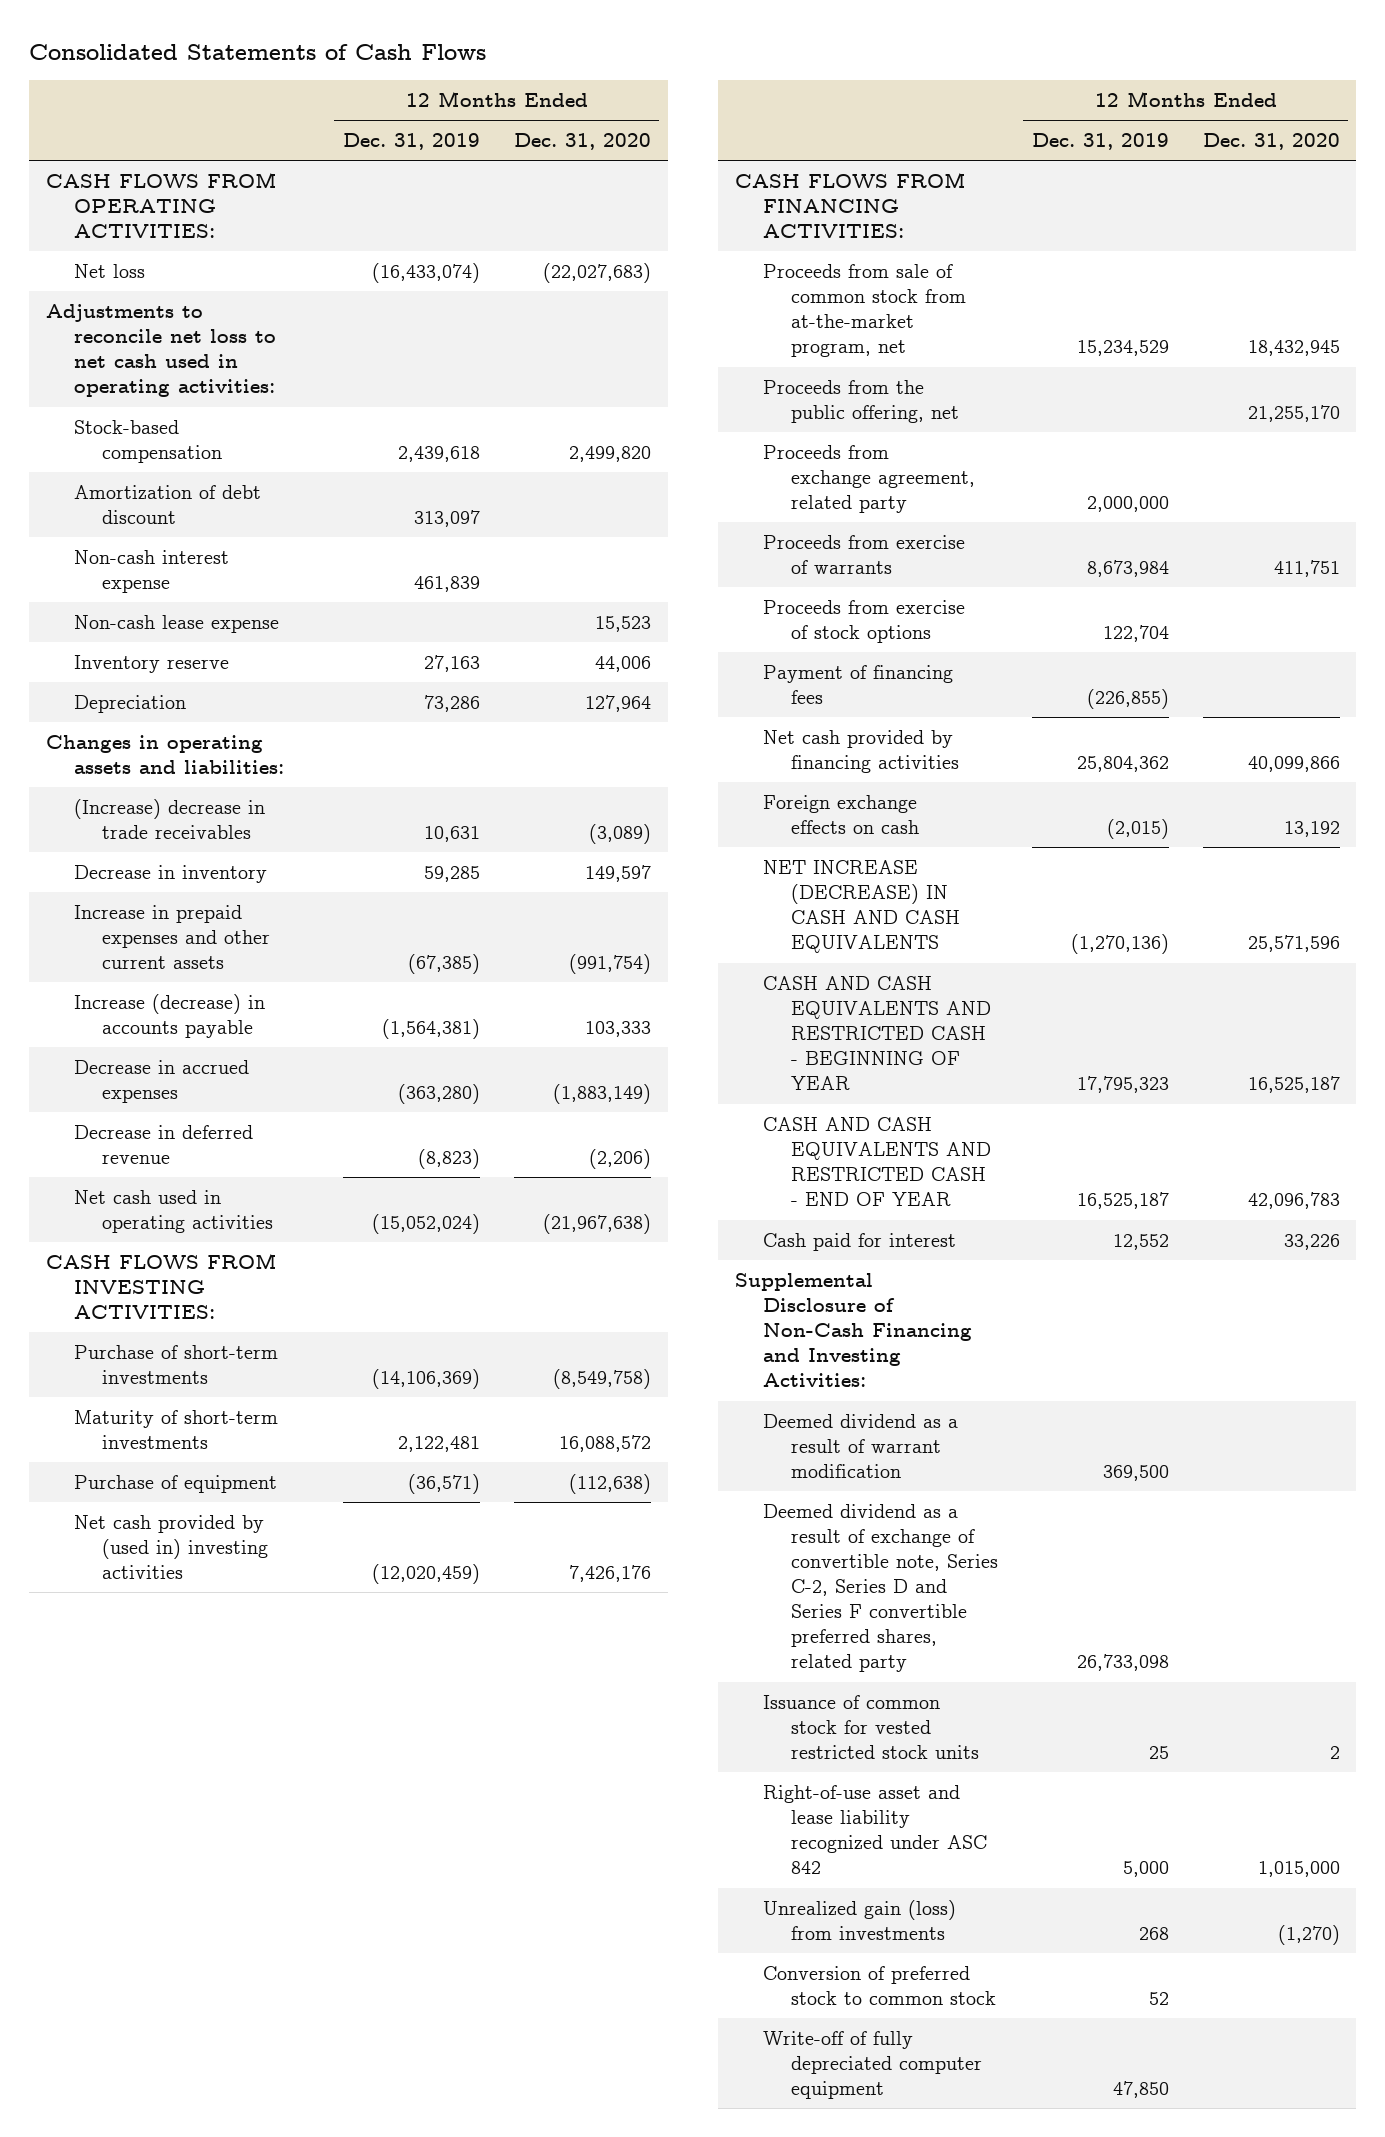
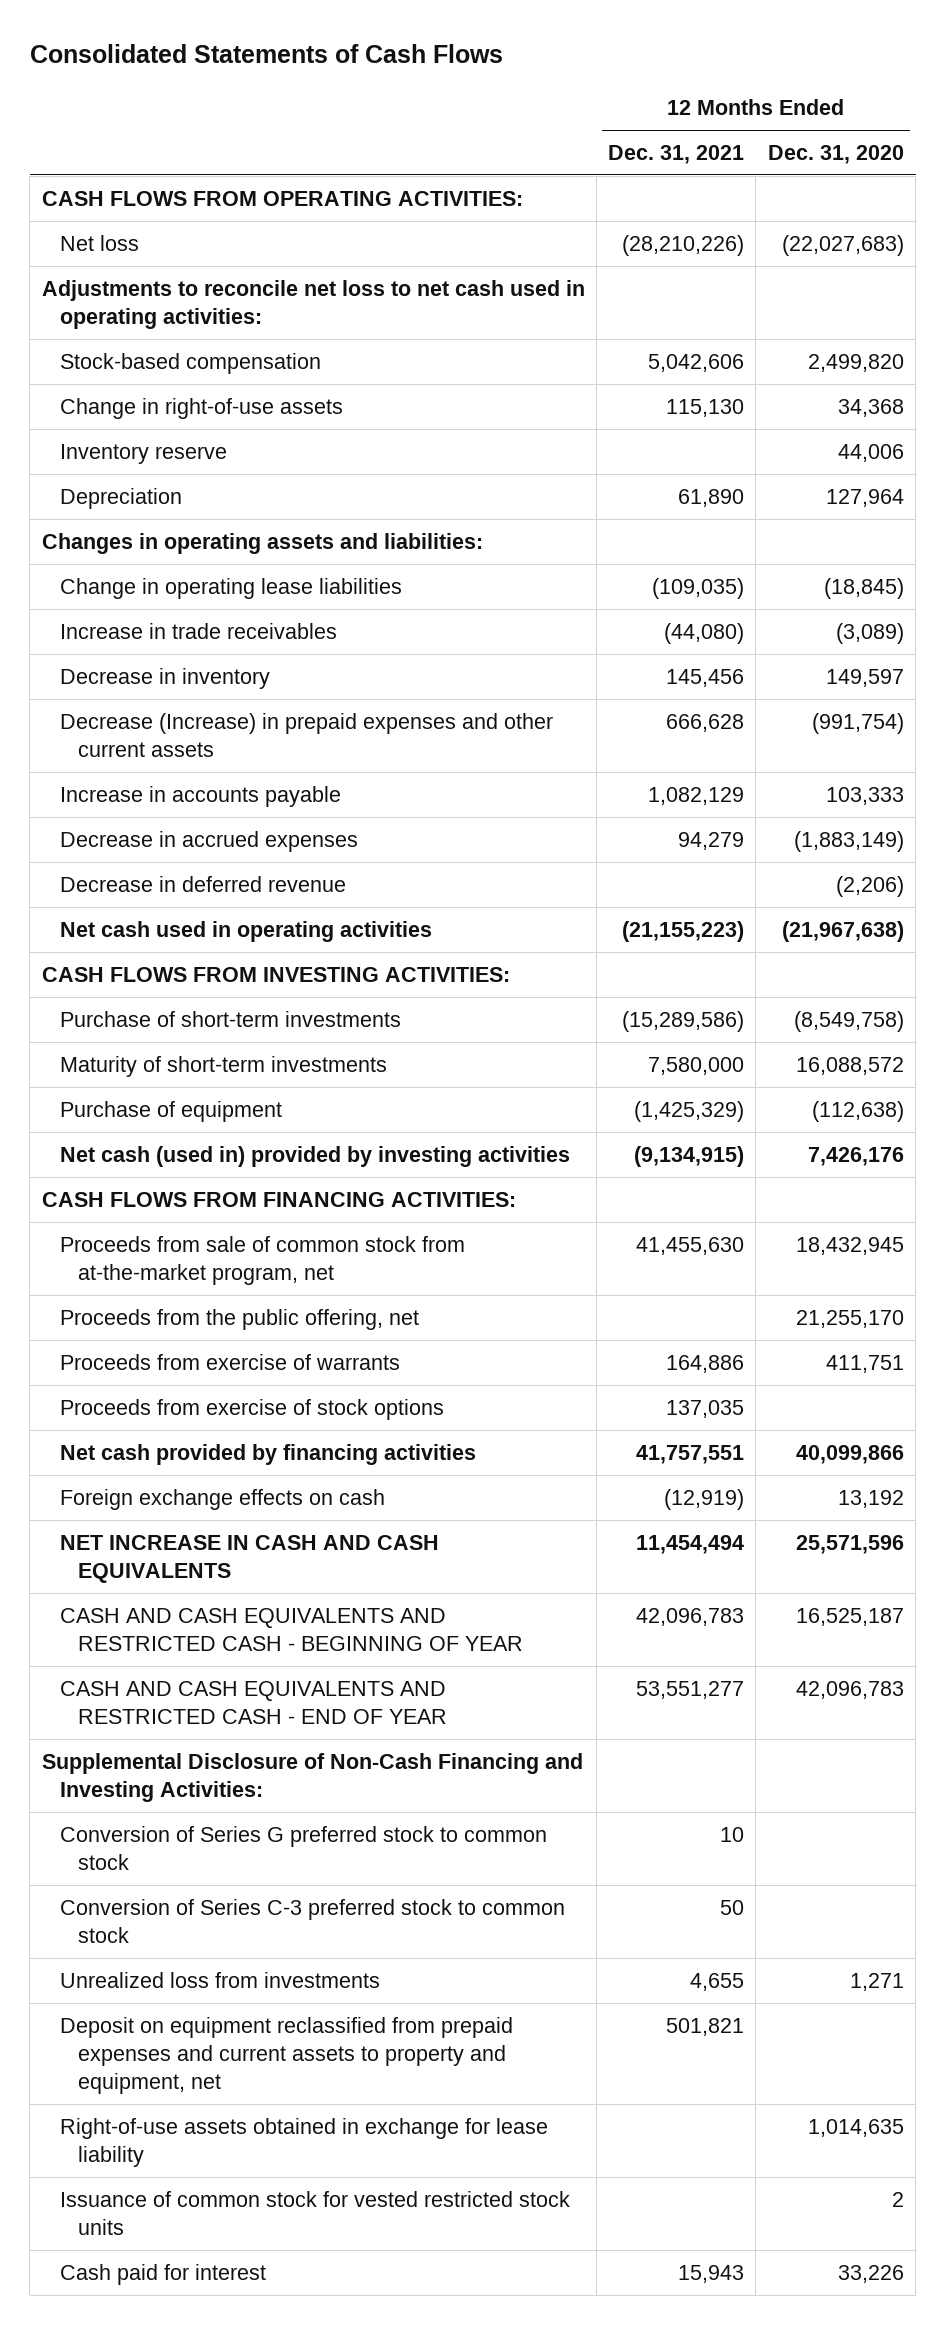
[342,133,480,151] Dec. 31, 2019 -> none
none -> [608,144,745,164] Dec. 31, 2021
[73,485,261,525] Amortization of debt discount -> none
[73,550,229,594] Non-cash interest expense -> none
[73,615,279,634] Non-cash lease expense -> none
none -> [59,397,343,419] Change in right-of-use assets
none -> [59,577,402,599] Change in operating lease liabilities
[73,799,265,840] (Increase) decrease in trade receivables -> [59,622,337,639] Increase in trade receivables
[73,905,270,970] Increase in prepaid expenses and other current assets -> [59,712,553,757] Decrease (Increase) in prepaid expenses and other current assets
[73,994,265,1039] Increase (decrease) in accounts payable -> [59,785,341,807] Increase in accounts payable
[73,1515,268,1580] Net cash provided by (used in) investing activities -> [59,1145,570,1167] Net cash (used in) provided by investing activities
[762,445,975,514] Proceeds from exchange agreement, related party -> none
[762,665,953,705] Payment of financing fees -> none
[762,860,960,954] NET INCREASE (DECREASE) IN CASH AND CASH EQUIVALENTS -> [59,1534,439,1583] NET INCREASE IN CASH AND CASH EQUIVALENTS
[762,1414,958,1479] Deemed dividend as a result of warrant modification -> none
[762,1504,998,1673] Deemed dividend as a result of exchange of convertible note, Series C-2, Series D and Series F convertible preferred shares, related party -> none
none -> [59,1825,547,1870] Conversion of Series G preferred stock to common stock
none -> [59,1898,565,1943] Conversion of Series C-3 preferred stock to common stock
none -> [59,1971,380,1988] Unrealized loss from investments
none -> [59,2016,513,2095] Deposit on equipment reclassified from prepaid expenses and current assets to property and equipment, net
none -> [59,2117,548,2167] Right-of-use assets obtained in exchange for lease liability
[762,1785,987,1875] Right-of-use asset and lease liability recognized under ASC 842 -> none
[762,1900,956,1941] Unrealized gain (loss) from investments -> none
[762,1966,996,2006] Conversion of preferred stock to common stock -> none
[762,2031,982,2100] Write-off of fully depreciated computer equipment -> none
[762,1233,956,1252] Cash paid for interest -> [59,2263,266,2285] Cash paid for interest

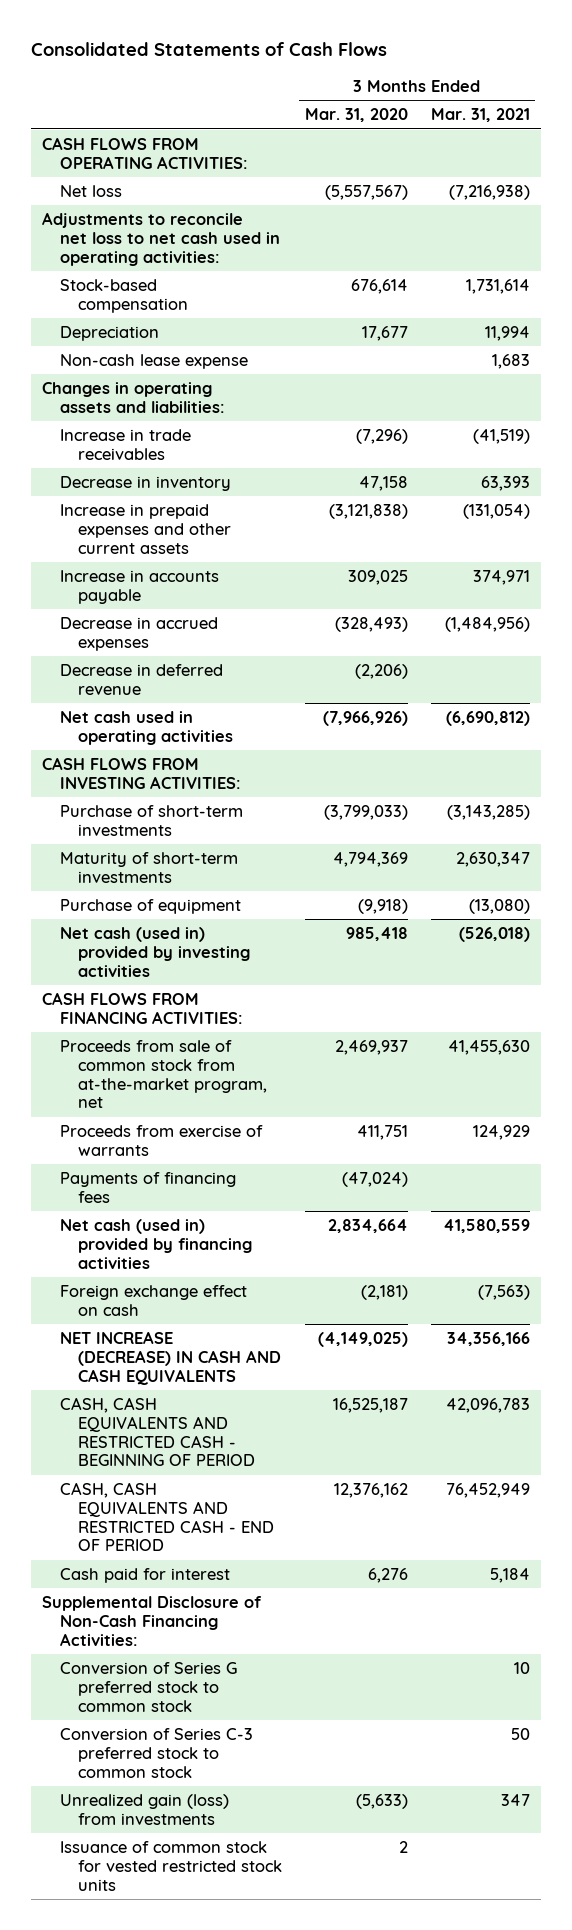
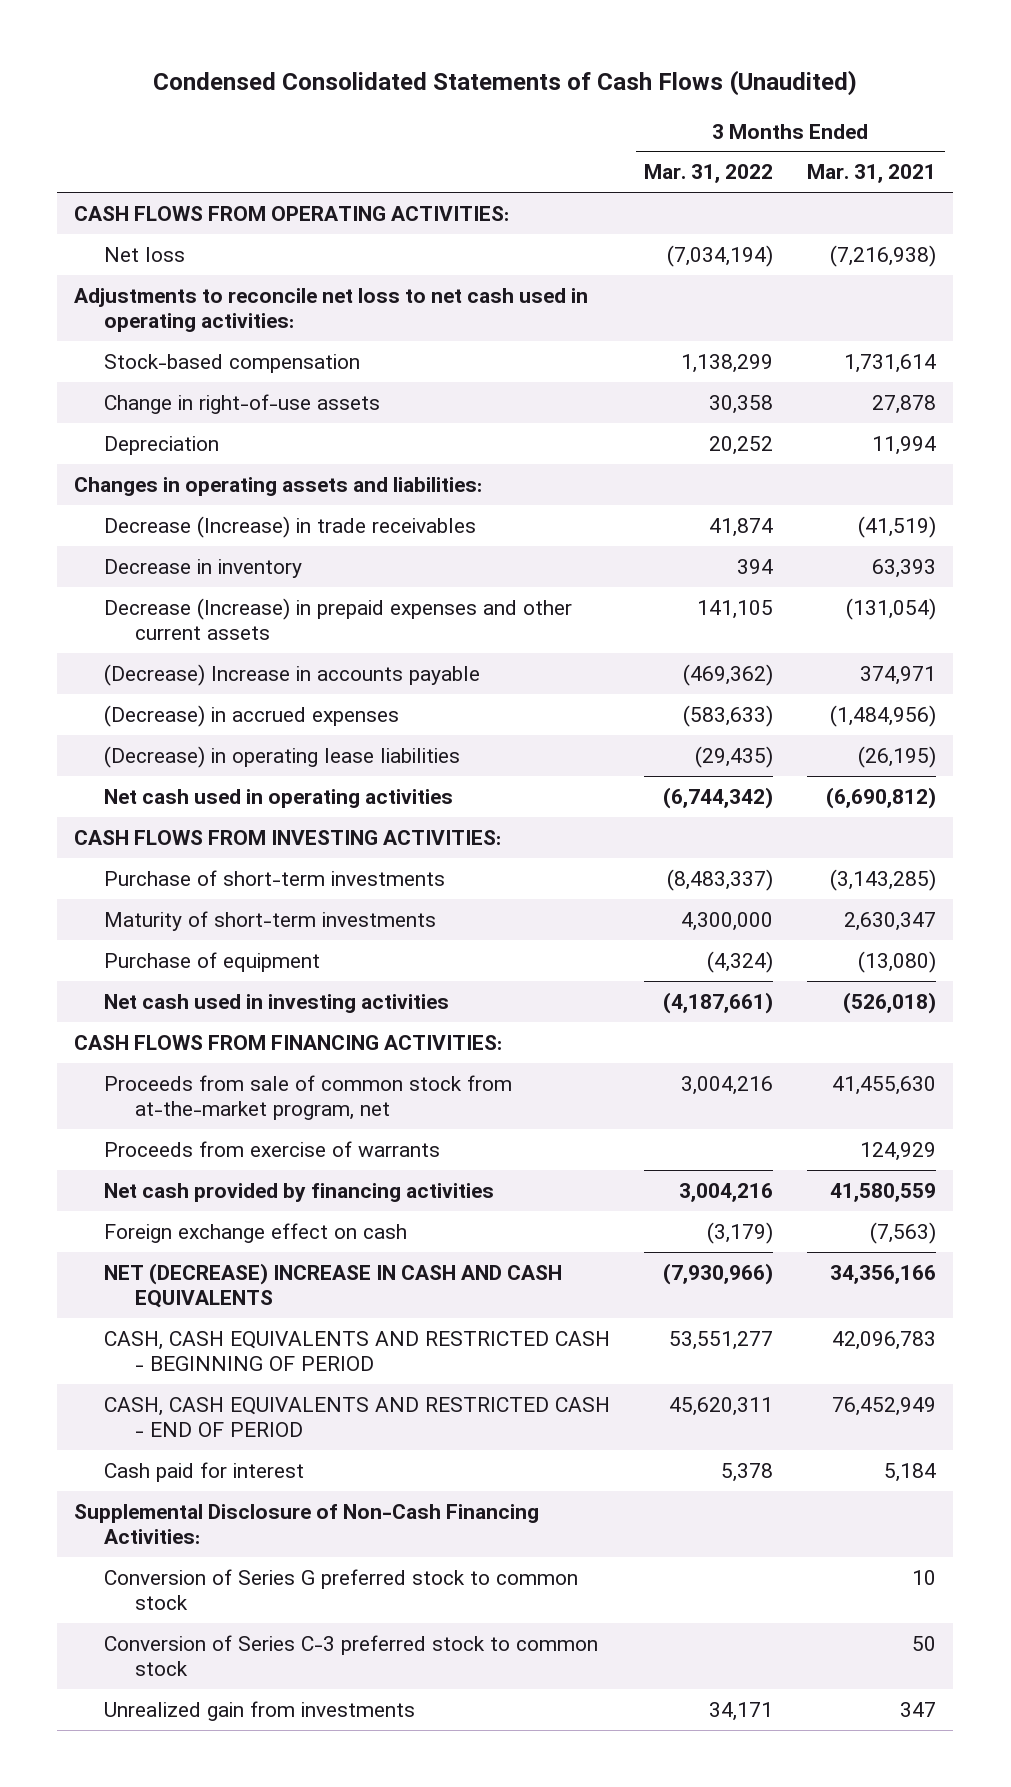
[30,42,387,57] Consolidated Statements of Cash Flows -> [153,69,858,96] Condensed Consolidated Statements of Cash Flows (Unaudited)
[304,108,408,123] Mar. 31, 2020 -> none
none -> [644,164,774,184] Mar. 31, 2022
none -> [104,393,381,414] Change in right-of-use assets
[60,353,249,369] Non-cash lease expense -> none
[60,428,192,460] Increase in trade receivables -> [104,515,477,538] Decrease (Increase) in trade receivables
[60,663,224,695] Decrease in deferred revenue -> none
[60,503,231,554] Increase in prepaid expenses and other current assets -> [104,597,573,640] Decrease (Increase) in prepaid expenses and other current assets
[60,569,220,604] Increase in accounts payable -> [104,663,481,686] (Decrease) Increase in accounts payable
[60,616,219,651] Decrease in accrued expenses -> [104,704,400,727] (Decrease) in accrued expenses
none -> [104,745,461,768] (Decrease) in operating lease liabilities
[60,926,250,977] Net cash (used in) provided by investing activities -> [104,993,450,1013] Net cash used in investing activities
[60,1171,237,1203] Payments of financing fees -> none
[60,1218,252,1269] Net cash (used in) provided by financing activities -> [104,1182,495,1202] Net cash provided by financing activities
[60,1330,281,1385] NET INCREASE (DECREASE) IN CASH AND CASH EQUIVALENTS -> [104,1262,563,1308] NET (DECREASE) INCREASE IN CASH AND CASH EQUIVALENTS
[60,1840,282,1891] Issuance of common stock for vested restricted stock units -> none
[60,1793,230,1825] Unrealized gain (loss) from investments -> [104,1700,416,1721] Unrealized gain from investments

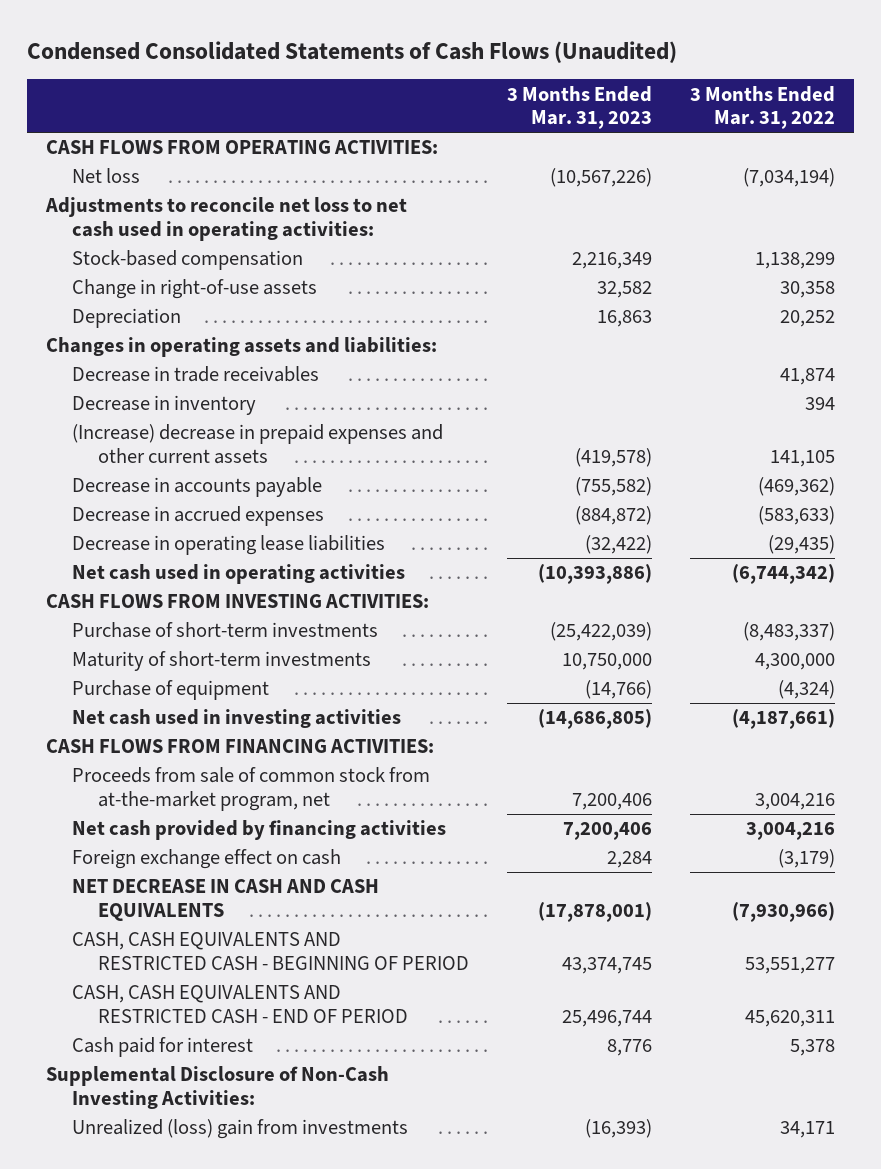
[807,164,937,184] Mar. 31, 2021 -> none
none -> [506,85,652,130] 3 Months Ended Mar. 31, 2023
[104,515,477,538] Decrease (Increase) in trade receivables -> [71,366,319,383] Decrease in trade receivables
[104,597,573,640] Decrease (Increase) in prepaid expenses and other current assets -> [71,424,443,465] (Increase) decrease in prepaid expenses and other current assets
[104,663,481,686] (Decrease) Increase in accounts payable -> [71,477,322,498] Decrease in accounts payable
[104,704,400,727] (Decrease) in accrued expenses -> [71,506,324,527] Decrease in accrued expenses
[104,745,461,768] (Decrease) in operating lease liabilities -> [71,535,385,556] Decrease in operating lease liabilities
[104,1140,441,1157] Proceeds from exercise of warrants -> none
[104,1262,563,1308] NET (DECREASE) INCREASE IN CASH AND CASH EQUIVALENTS -> [71,879,379,922] NET DECREASE IN CASH AND CASH EQUIVALENTS
[104,1568,579,1610] Conversion of Series G preferred stock to common stock -> none
[104,1634,599,1676] Conversion of Series C-3 preferred stock to common stock -> none
[74,1503,540,1544] Supplemental Disclosure of Non-Cash Financing Activities: -> [45,1066,389,1110] Supplemental Disclosure of Non-Cash Investing Activities:
[104,1700,416,1721] Unrealized gain from investments -> [71,1119,408,1140] Unrealized (loss) gain from investments

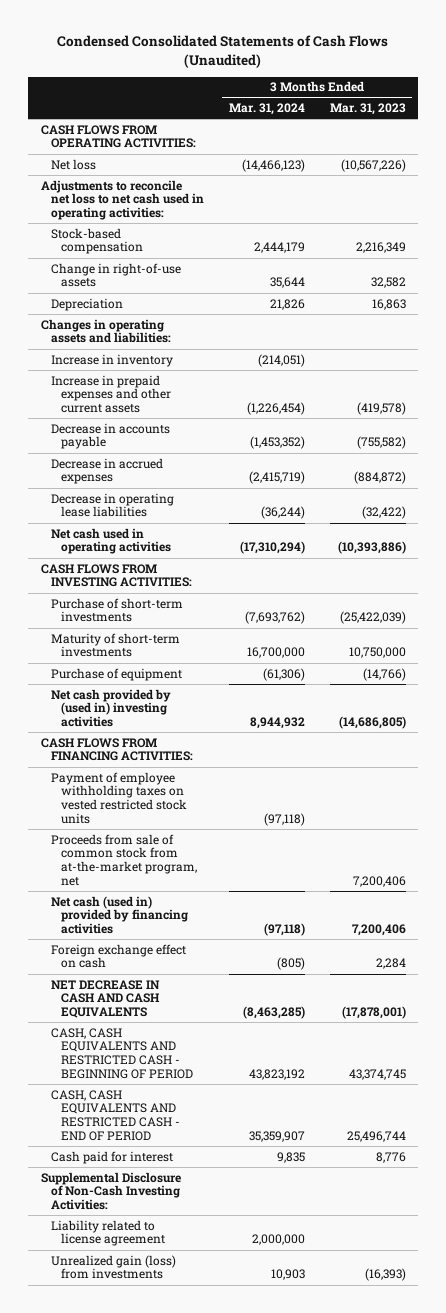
[689,85,835,130] 3 Months Ended Mar. 31, 2022 -> none
none -> [228,103,305,116] Mar. 31, 2024
[71,366,319,383] Decrease in trade receivables -> none
[71,395,256,416] Decrease in inventory -> [50,353,173,367] Increase in inventory
[71,424,443,465] (Increase) decrease in prepaid expenses and other current assets -> [50,374,171,414] Increase in prepaid expenses and other current assets
[71,709,401,729] Net cash used in investing activities -> [50,688,171,728] Net cash provided by (used in) investing activities
none -> [50,771,187,824] Payment of employee withholding taxes on vested restricted stock units
[71,820,446,841] Net cash provided by financing activities -> [50,895,188,935] Net cash (used in) provided by financing activities
none -> [50,1219,165,1247] Liability related to license agreement
[71,1119,408,1140] Unrealized (loss) gain from investments -> [50,1254,176,1280] Unrealized gain (loss) from investments

